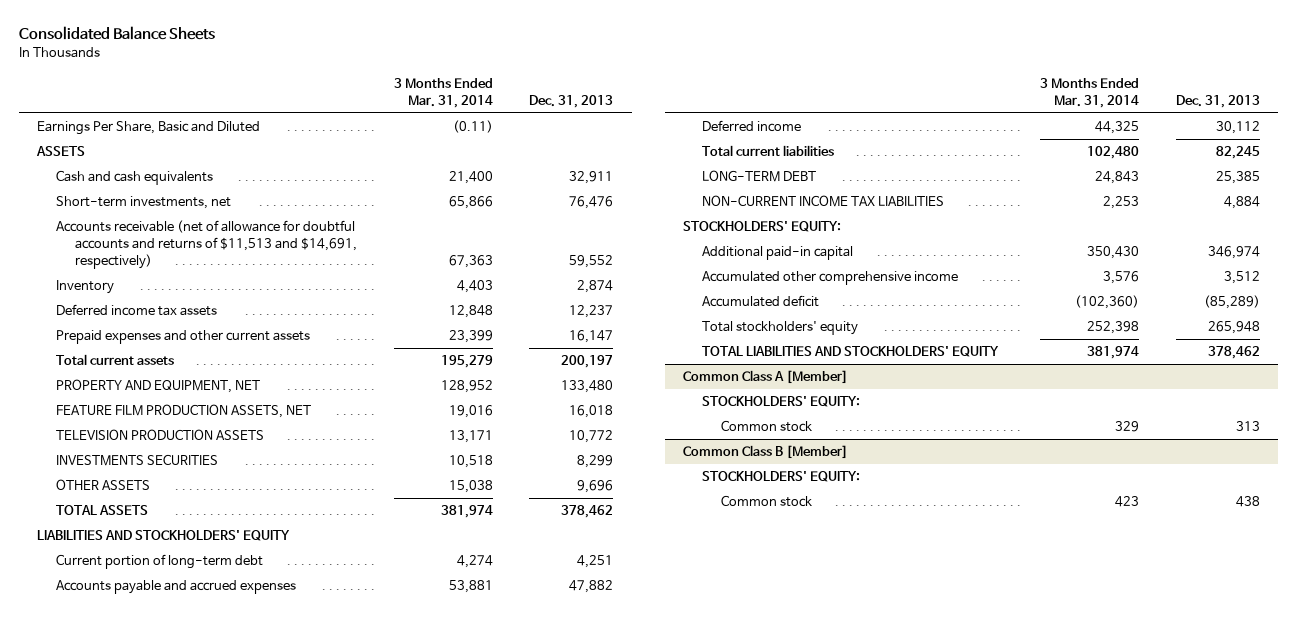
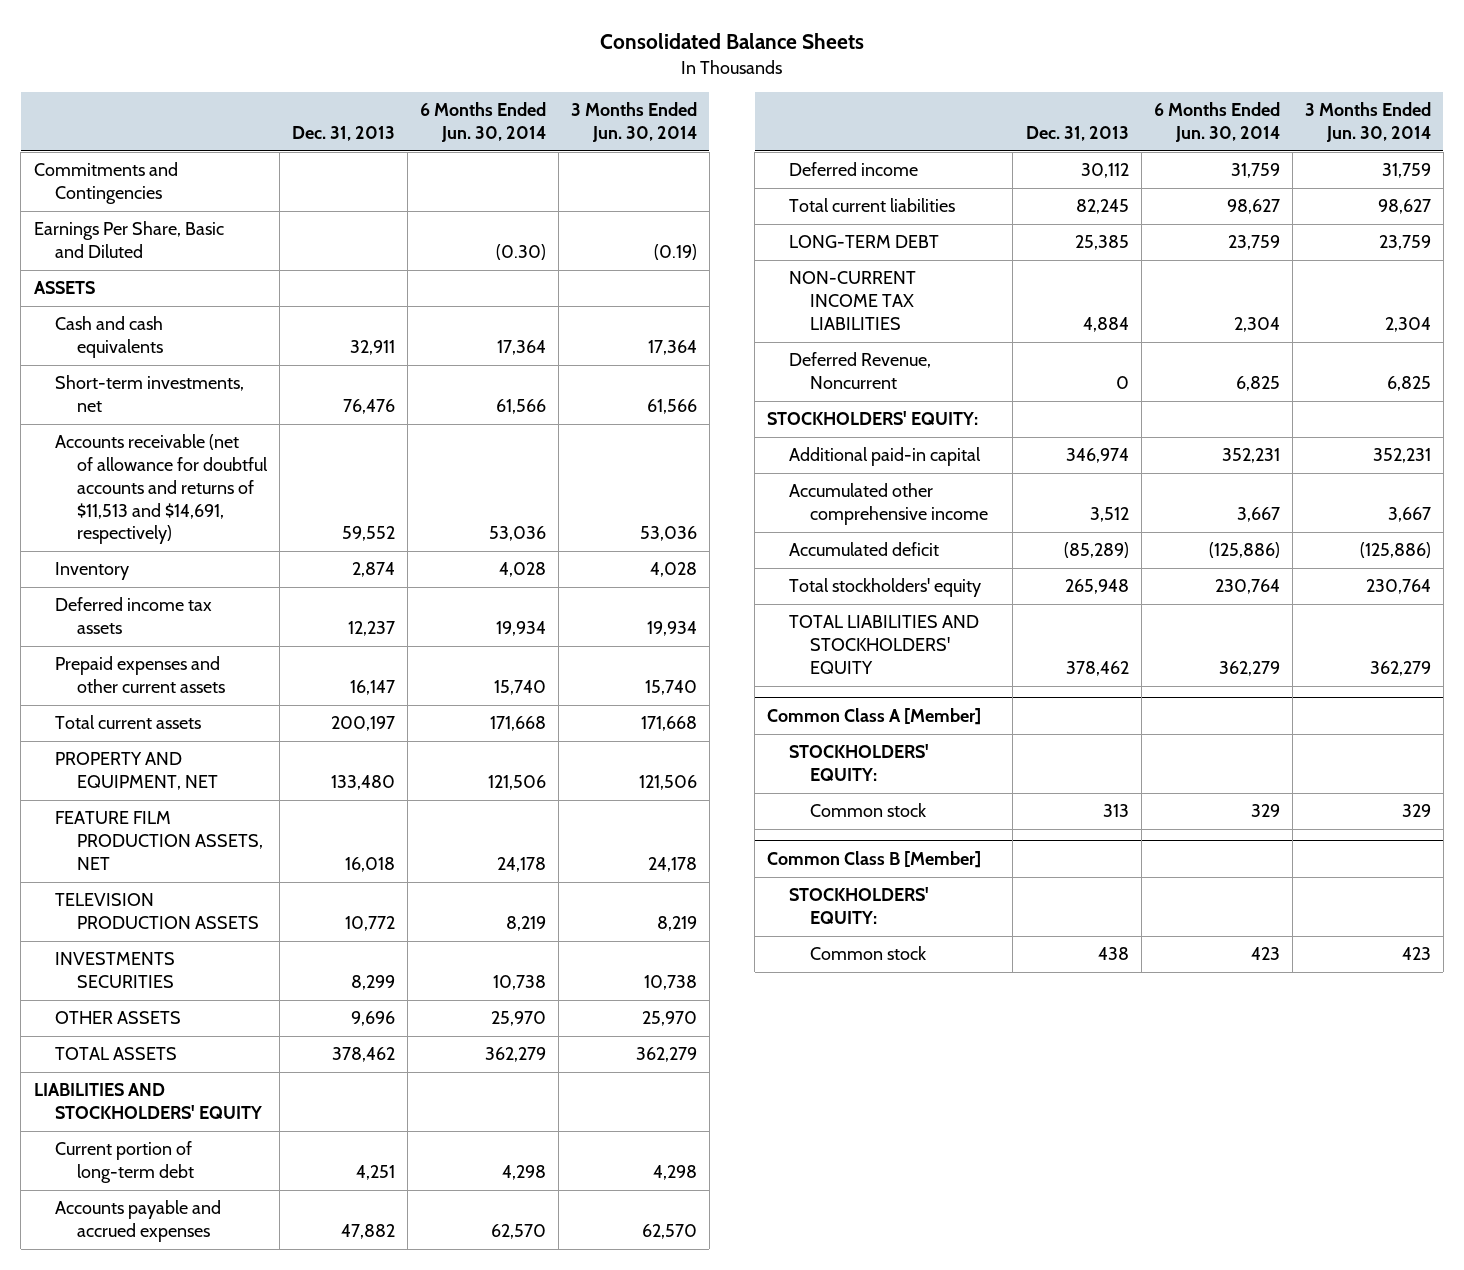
[393,77,493,108] 3 Months Ended Mar. 31, 2014 -> none
none -> [419,102,546,142] 6 Months Ended Jun. 30, 2014
none -> [570,102,697,142] 3 Months Ended Jun. 30, 2014
none -> [33,162,178,205] Commitments and Contingencies
none -> [788,352,931,390] Deferred Revenue, Noncurrent

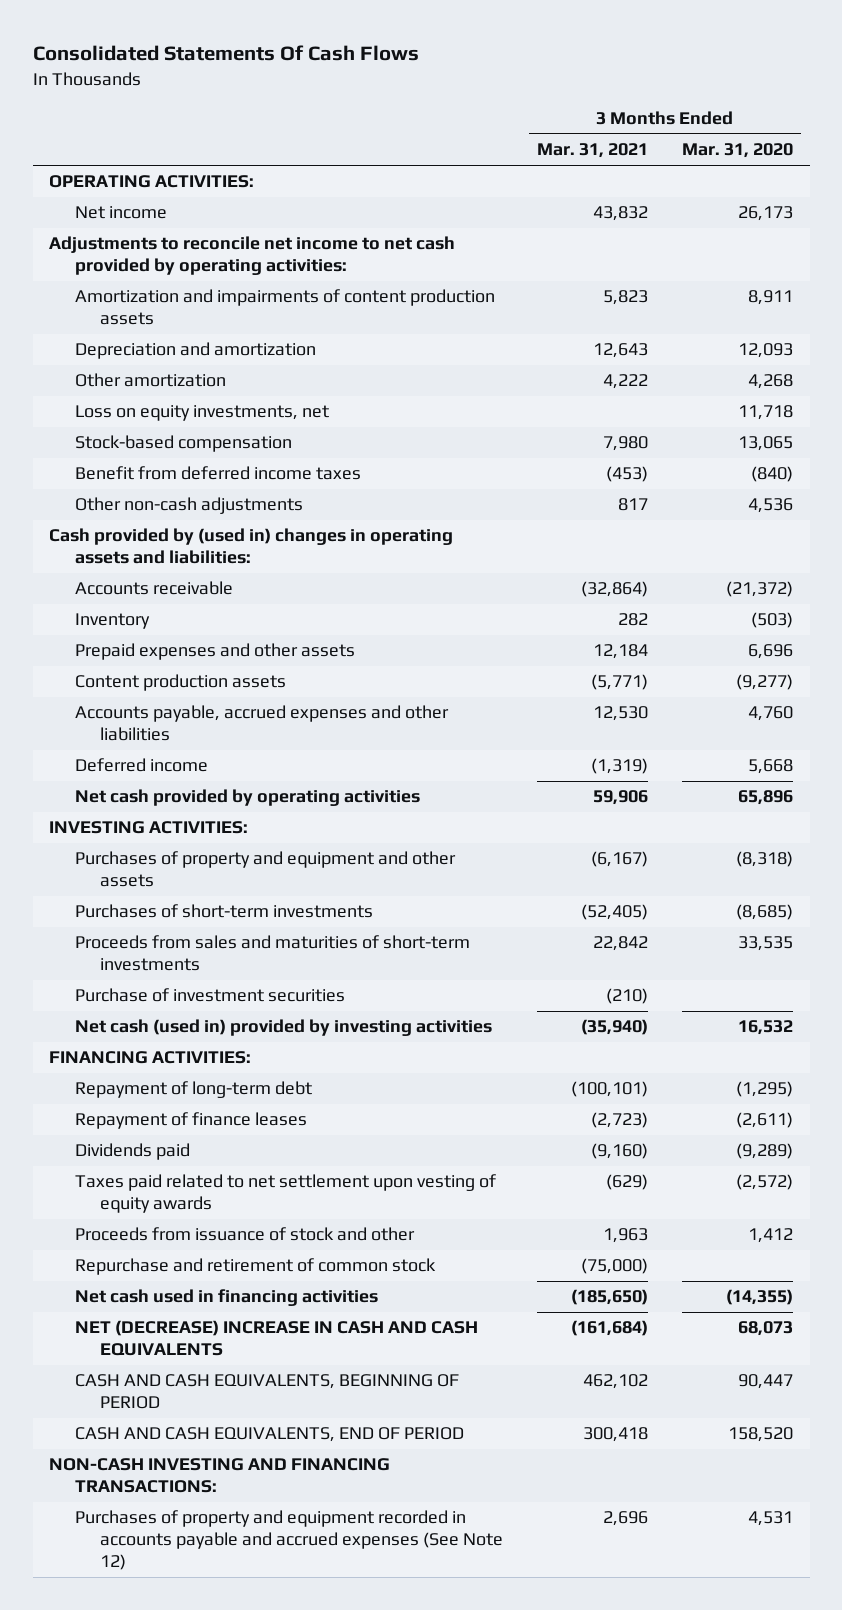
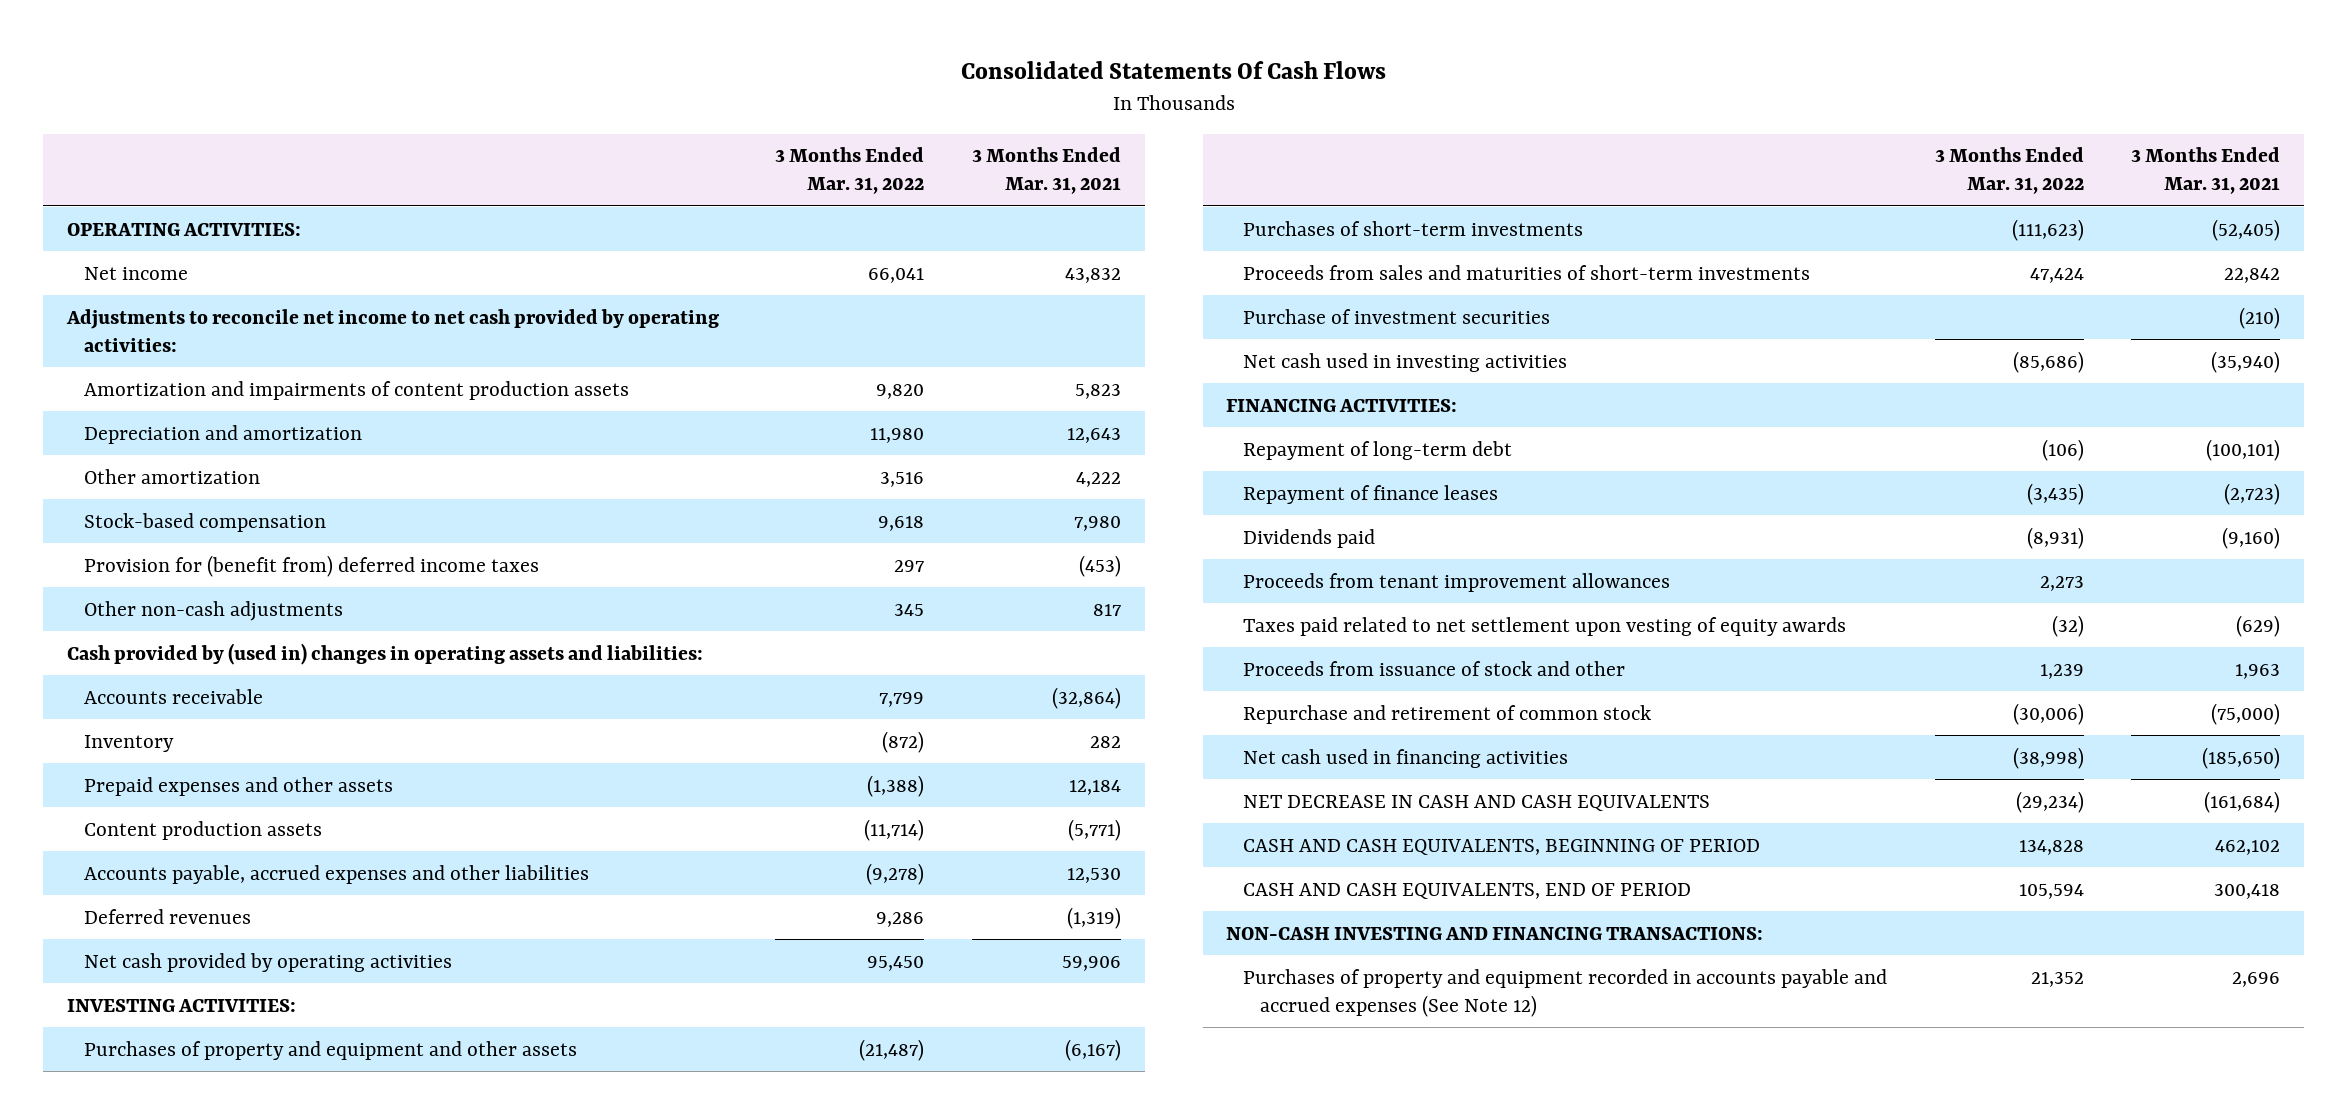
[681,143,793,159] Mar. 31, 2020 -> none
none -> [775,147,925,195] 3 Months Ended Mar. 31, 2022
[74,405,329,422] Loss on equity investments, net -> none
[74,466,361,481] Benefit from deferred income taxes -> [83,554,539,577] Provision for (benefit from) deferred income taxes
[74,758,208,773] Deferred income -> [83,908,251,924] Deferred revenues
[74,1019,492,1037] Net cash (used in) provided by investing activities -> [1243,352,1568,372] Net cash used in investing activities
none -> [1243,572,1671,592] Proceeds from tenant improvement allowances
[74,1320,478,1357] NET (DECREASE) INCREASE IN CASH AND CASH EQUIVALENTS -> [1243,794,1711,811] NET DECREASE IN CASH AND CASH EQUIVALENTS

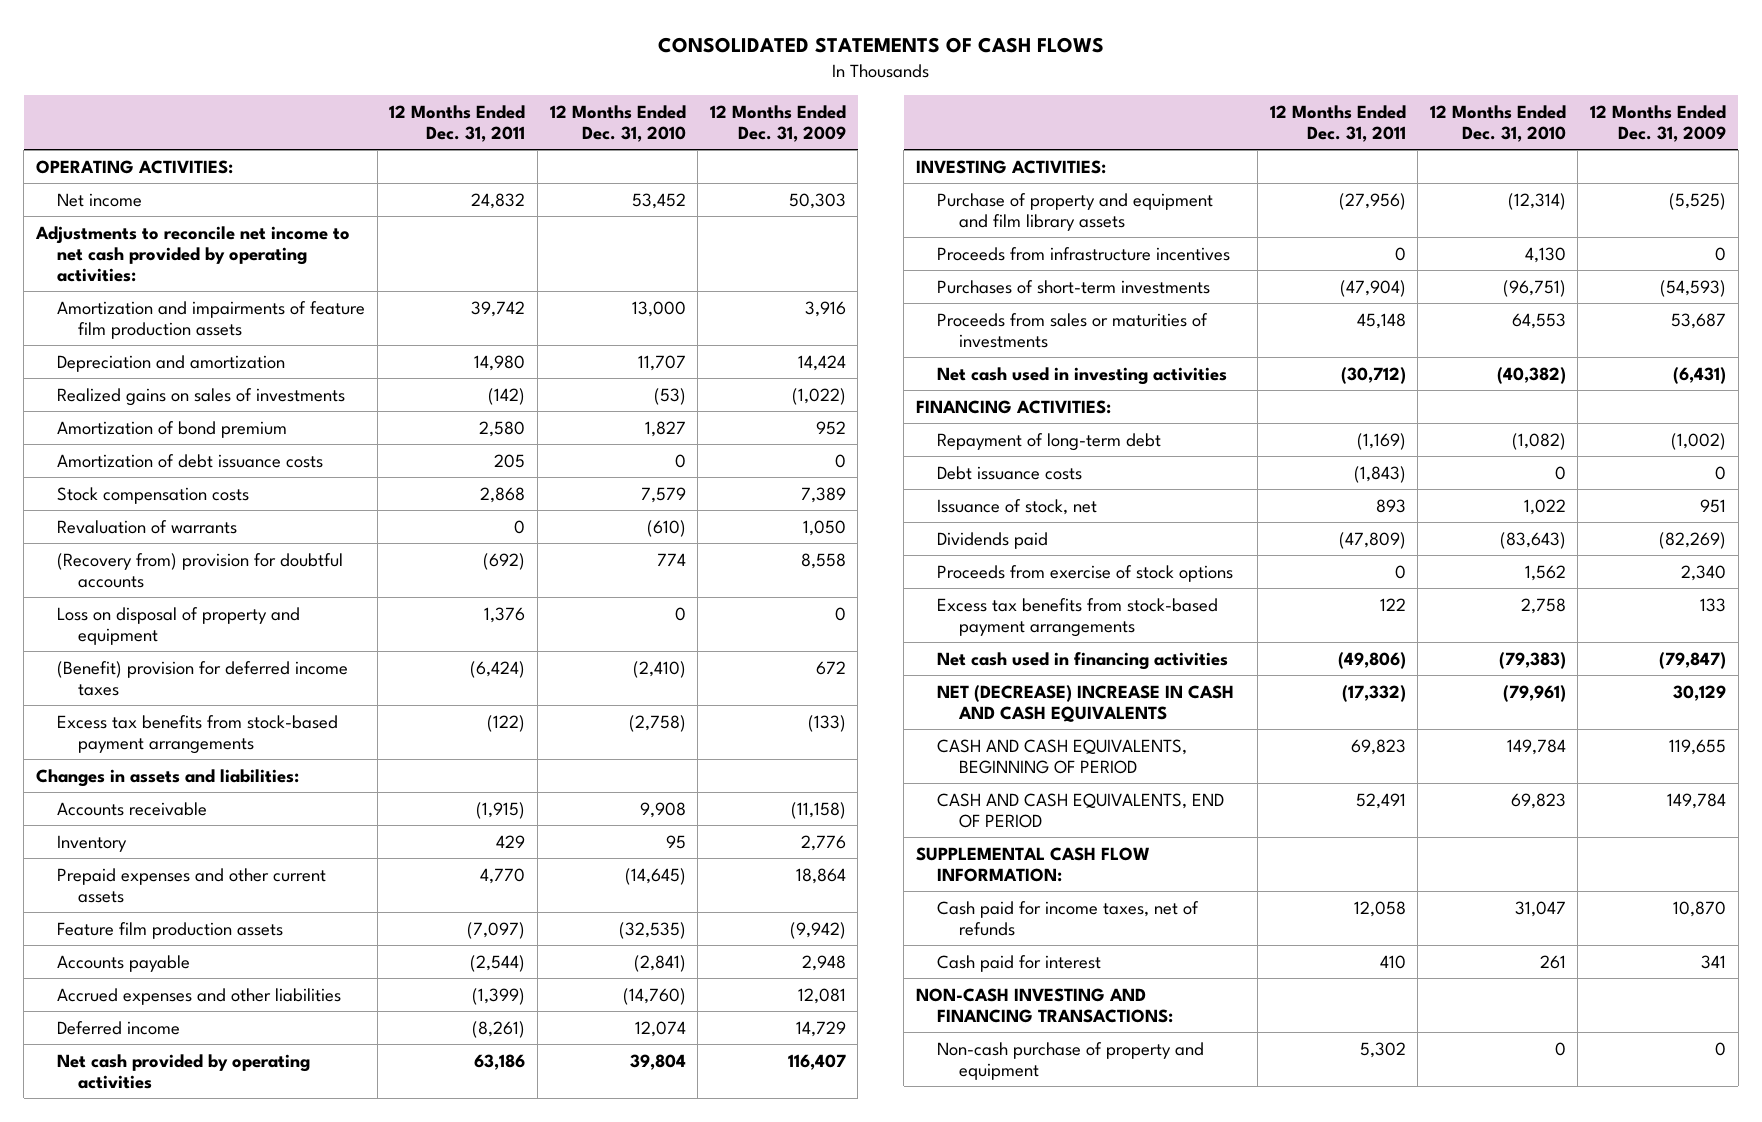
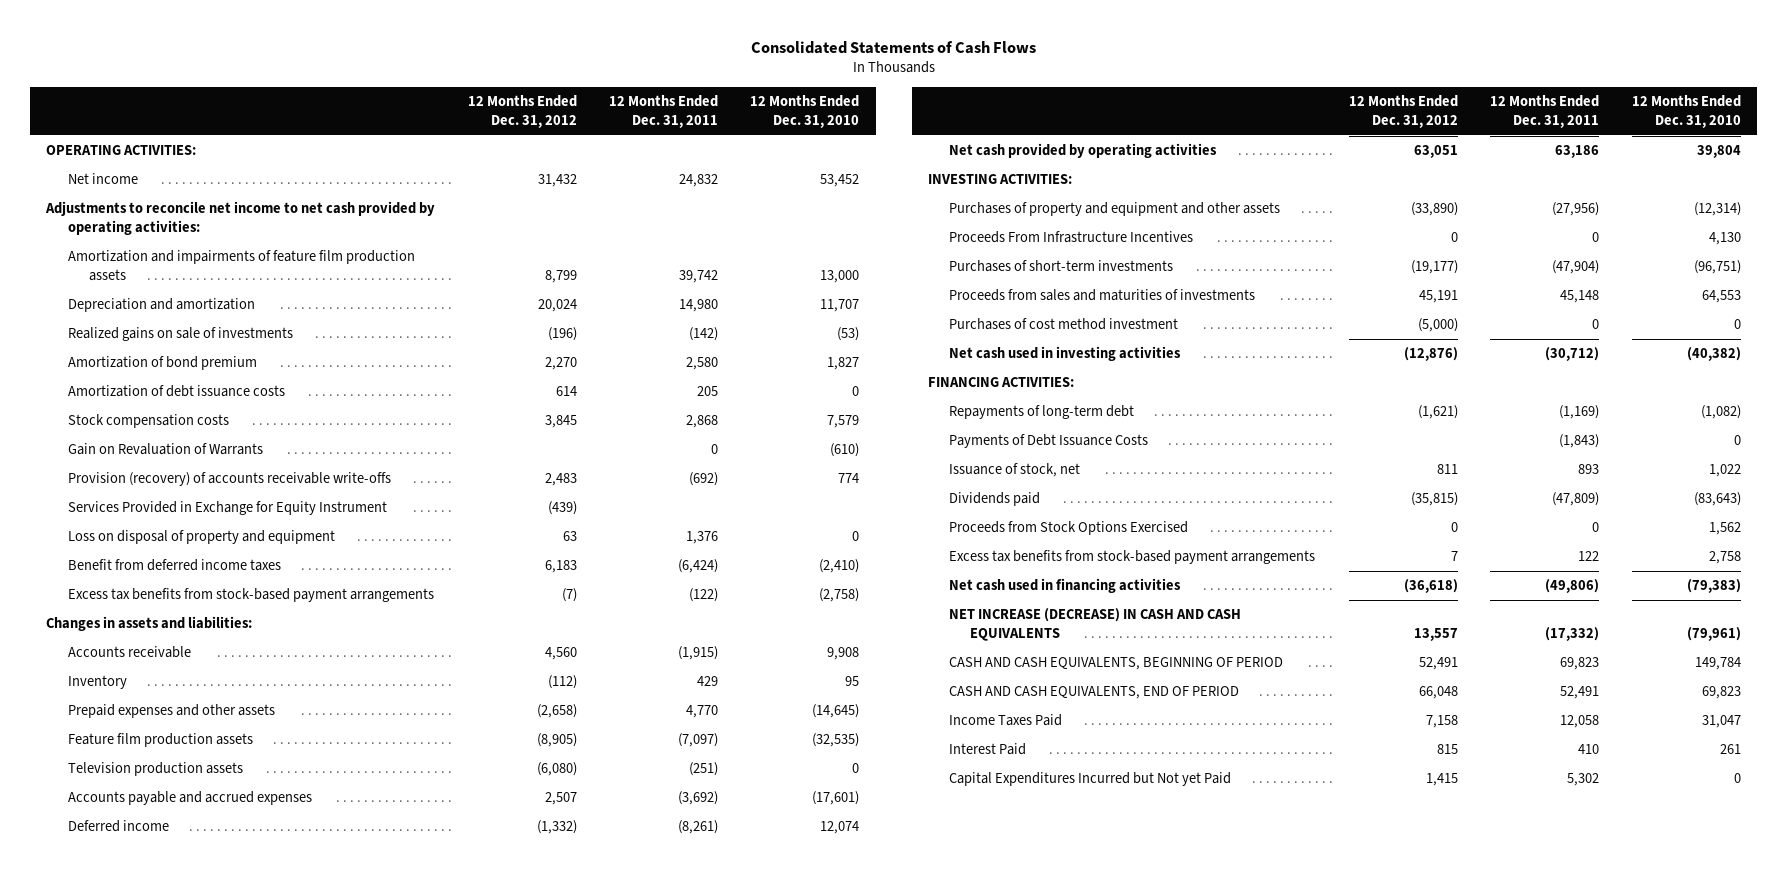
[657,37,1104,54] CONSOLIDATED STATEMENTS OF CASH FLOWS -> [750,40,1036,54] Consolidated Statements of Cash Flows
[709,104,846,142] 12 Months Ended Dec. 31, 2009 -> none
none -> [467,95,577,128] 12 Months Ended Dec. 31, 2012
[57,387,346,406] Realized gains on sales of investments -> [67,327,293,342] Realized gains on sale of investments
[57,519,238,534] Revaluation of warrants -> [67,443,263,456] Gain on Revaluation of Warrants
[57,552,344,588] (Recovery from) provision for doubtful accounts -> [67,472,391,487] Provision (recovery) of accounts receivable write-offs
none -> [67,501,387,516] Services Provided in Exchange for Equity Instrument
[57,660,349,696] (Benefit) provision for deferred income taxes -> [67,559,281,572] Benefit from deferred income taxes
[57,867,327,903] Prepaid expenses and other current assets -> [67,704,275,719] Prepaid expenses and other assets
[57,954,191,972] Accounts payable -> none
[57,987,342,1005] Accrued expenses and other liabilities -> none
none -> [67,762,243,777] Television production assets
none -> [67,791,312,806] Accounts payable and accrued expenses
[937,192,1214,231] Purchase of property and equipment and film library assets -> [948,202,1280,217] Purchases of property and equipment and other assets
[937,246,1231,261] Proceeds from infrastructure incentives -> [948,231,1193,244] Proceeds From Infrastructure Incentives
[937,312,1209,348] Proceeds from sales or maturities of investments -> [948,289,1255,302] Proceeds from sales and maturities of investments
none -> [948,318,1178,331] Purchases of cost method investment
[937,432,1162,451] Repayment of long-term debt -> [948,405,1134,420] Repayments of long-term debt
[937,465,1083,480] Debt issuance costs -> [948,434,1148,449] Payments of Debt Issuance Costs
[937,564,1234,582] Proceeds from exercise of stock options -> [948,521,1188,536] Proceeds from Stock Options Exercised
[937,684,1235,722] NET (DECREASE) INCREASE IN CASH AND CASH EQUIVALENTS -> [948,608,1241,642] NET INCREASE (DECREASE) IN CASH AND CASH EQUIVALENTS
[915,846,1150,882] SUPPLEMENTAL CASH FLOW INFORMATION: -> none
[915,987,1174,1023] NON-CASH INVESTING AND FINANCING TRANSACTIONS: -> none
[937,900,1200,936] Cash paid for income taxes, net of refunds -> [948,714,1062,727] Income Taxes Paid
[937,954,1102,972] Cash paid for interest -> [948,743,1026,756] Interest Paid
[937,1041,1205,1080] Non-cash purchase of property and equipment -> [948,772,1231,787] Capital Expenditures Incurred but Not yet Paid

